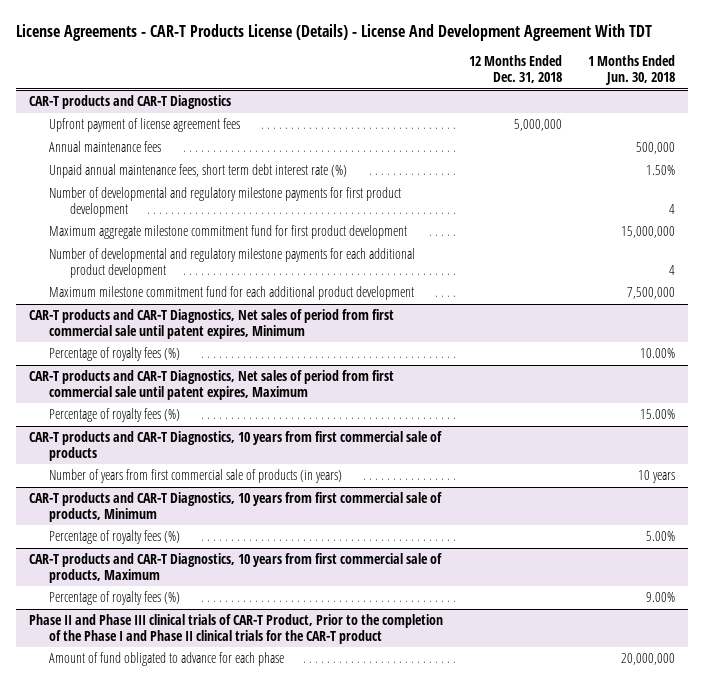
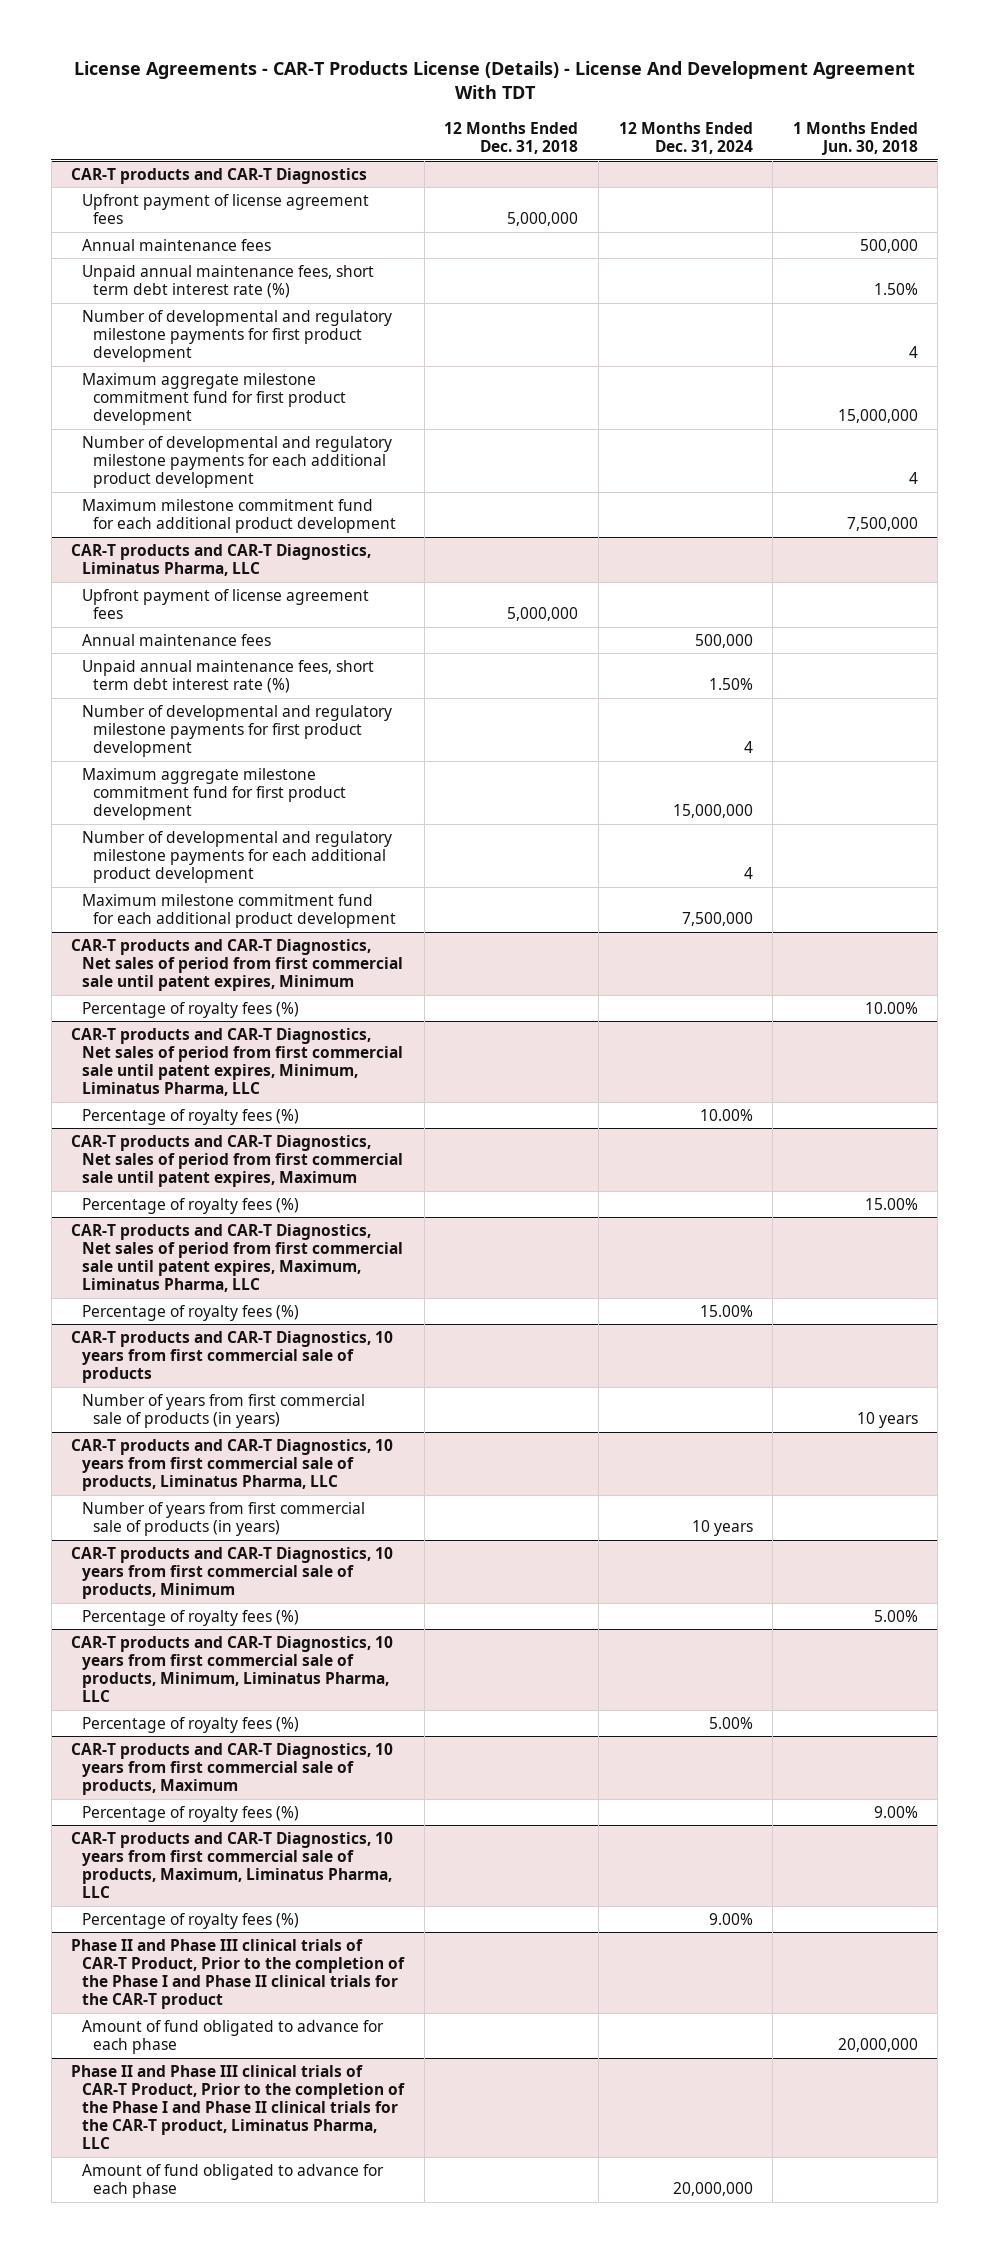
none -> [618,121,753,154] 12 Months Ended Dec. 31, 2024
none -> [71,543,372,576] CAR-T products and CAR-T Diagnostics, Liminatus Pharma, LLC
none -> [82,588,370,619] Upfront payment of license agreement fees
none -> [82,633,272,646] Annual maintenance fees
none -> [82,659,375,693] Unpaid annual maintenance fees, short term debt interest rate (%)
none -> [82,704,393,758] Number of developmental and regulatory milestone payments for first product development
none -> [82,767,347,821] Maximum aggregate milestone commitment fund for first product development
none -> [82,830,393,884] Number of developmental and regulatory milestone payments for each additional product development
none -> [82,893,397,928] Maximum milestone commitment fund for each additional product development
none -> [71,1027,404,1097] CAR-T products and CAR-T Diagnostics, Net sales of period from first commercial sale until patent expires, Minimum, Liminatus Pharma, LLC
none -> [82,1108,300,1125] Percentage of royalty fees (%)
none -> [71,1223,404,1293] CAR-T products and CAR-T Diagnostics, Net sales of period from first commercial sale until patent expires, Maximum, Liminatus Pharma, LLC
none -> [82,1304,300,1321] Percentage of royalty fees (%)
none -> [71,1438,394,1492] CAR-T products and CAR-T Diagnostics, 10 years from first commercial sale of products, Liminatus Pharma, LLC
none -> [82,1501,366,1536] Number of years from first commercial sale of products (in years)
none -> [71,1635,394,1703] CAR-T products and CAR-T Diagnostics, 10 years from first commercial sale of products, Minimum, Liminatus Pharma, LLC
none -> [82,1716,300,1733] Percentage of royalty fees (%)
none -> [71,1831,394,1899] CAR-T products and CAR-T Diagnostics, 10 years from first commercial sale of products, Maximum, Liminatus Pharma, LLC
none -> [82,1912,300,1929] Percentage of royalty fees (%)
none -> [71,2064,406,2150] Phase II and Phase III clinical trials of CAR-T Product, Prior to the completion of the Phase I and Phase II clinical trials for the CAR-T product, Liminatus Pharma, LLC
none -> [82,2163,385,2198] Amount of fund obligated to advance for each phase

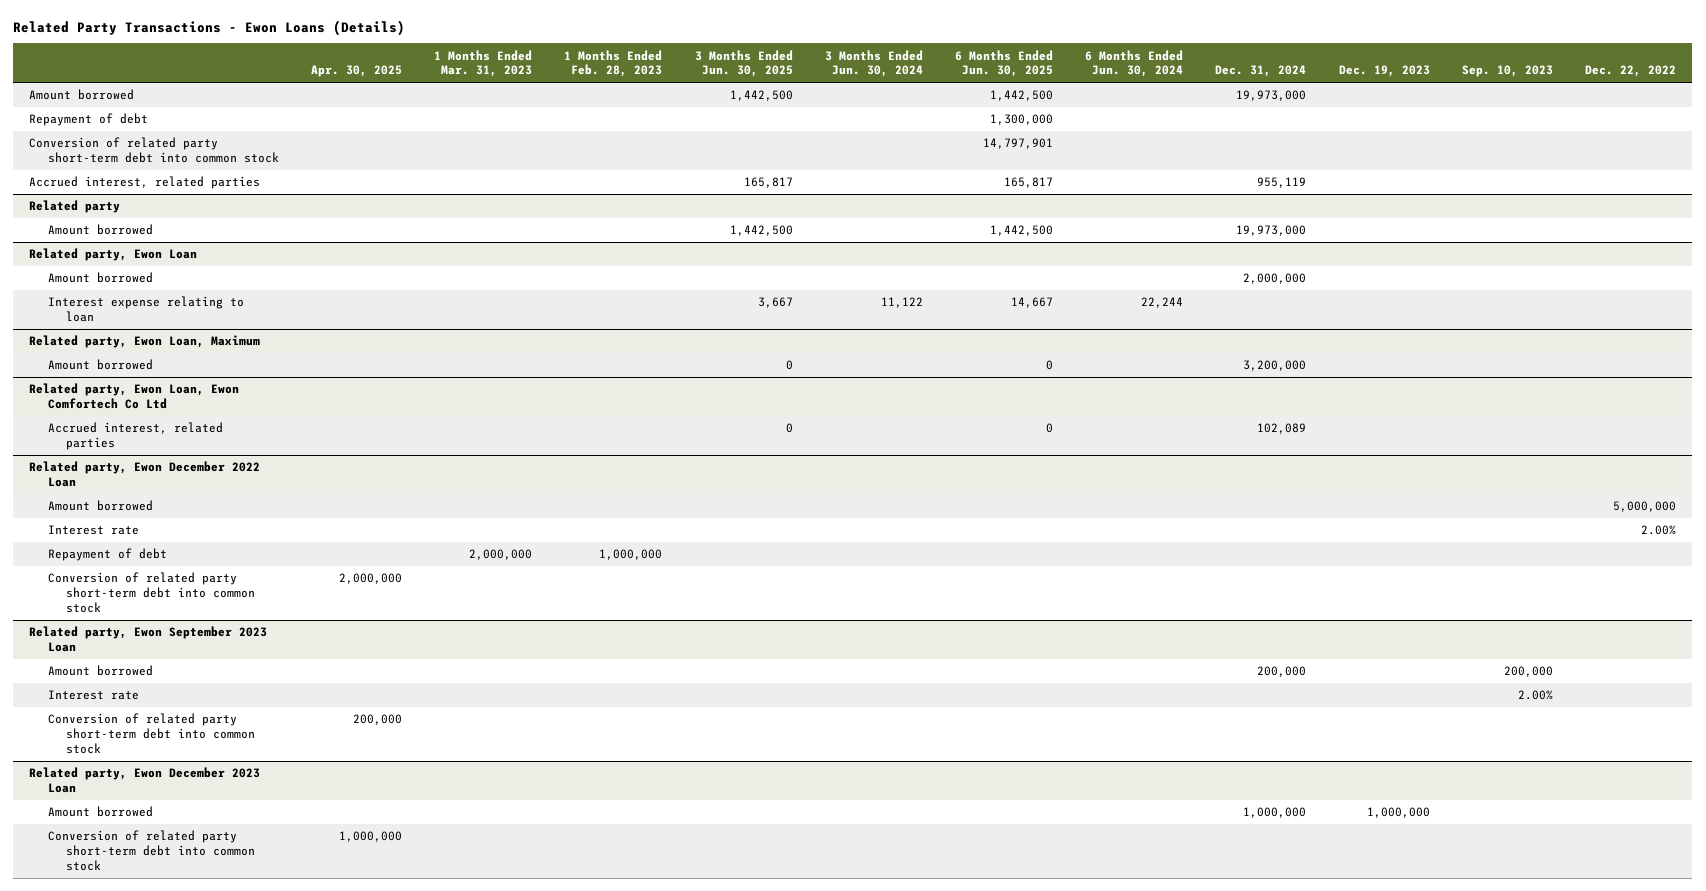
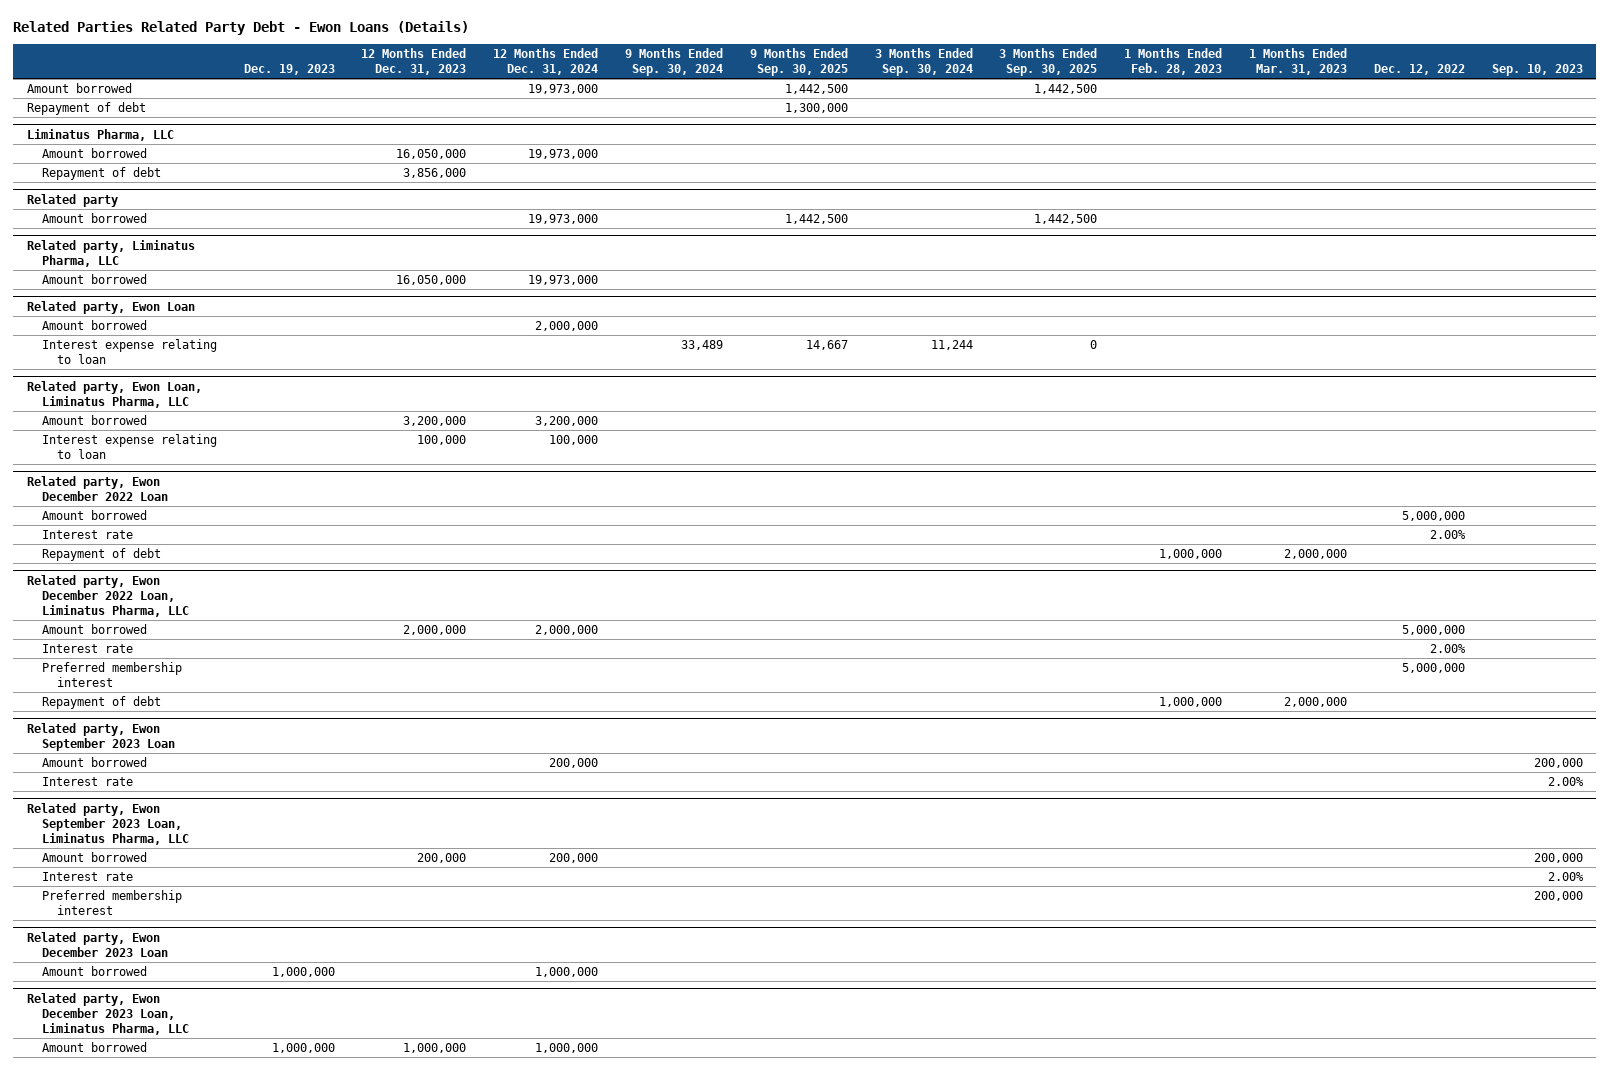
[13,19,406,36] Related Party Transactions - Ewon Loans (Details) -> [13,20,470,35] Related Parties Related Party Debt - Ewon Loans (Details)
[310,65,402,78] Apr. 30, 2025 -> none
[694,49,793,78] 3 Months Ended Jun. 30, 2025 -> none
[824,49,923,78] 3 Months Ended Jun. 30, 2024 -> none
[955,49,1054,78] 6 Months Ended Jun. 30, 2025 -> none
[1085,49,1184,78] 6 Months Ended Jun. 30, 2024 -> none
[1215,65,1307,78] Dec. 31, 2024 -> none
[1585,65,1677,78] Dec. 22, 2022 -> none
none -> [361,47,467,75] 12 Months Ended Dec. 31, 2023
none -> [493,47,599,75] 12 Months Ended Dec. 31, 2024
none -> [625,47,724,76] 9 Months Ended Sep. 30, 2024
none -> [749,47,848,76] 9 Months Ended Sep. 30, 2025
none -> [874,47,973,76] 3 Months Ended Sep. 30, 2024
none -> [999,47,1098,76] 3 Months Ended Sep. 30, 2025
none -> [1373,63,1465,75] Dec. 12, 2022
[29,137,279,164] Conversion of related party short-term debt into common stock -> none
[29,176,261,190] Accrued interest, related parties -> none
none -> [26,128,174,141] Liminatus Pharma, LLC
none -> [41,148,147,159] Amount borrowed
none -> [41,167,161,181] Repayment of debt
none -> [26,239,195,267] Related party, Liminatus Pharma, LLC
none -> [41,274,147,285] Amount borrowed
[29,335,261,349] Related party, Ewon Loan, Maximum -> [26,380,202,408] Related party, Ewon Loan, Liminatus Pharma, LLC
[29,383,240,410] Related party, Ewon Loan, Ewon Comfortech Co Ltd -> none
[47,422,223,451] Accrued interest, related parties -> none
none -> [41,434,217,460] Interest expense relating to loan
[47,572,255,613] Conversion of related party short-term debt into common stock -> none
none -> [26,574,189,617] Related party, Ewon December 2022 Loan, Liminatus Pharma, LLC
none -> [41,624,147,635] Amount borrowed
none -> [41,644,133,654] Interest rate
none -> [41,662,182,688] Preferred membership interest
none -> [41,696,161,710] Repayment of debt
[47,713,255,754] Conversion of related party short-term debt into common stock -> none
none -> [26,802,189,845] Related party, Ewon September 2023 Loan, Liminatus Pharma, LLC
none -> [41,852,147,863] Amount borrowed
none -> [41,872,133,882] Interest rate
none -> [41,890,182,916] Preferred membership interest
[47,830,255,871] Conversion of related party short-term debt into common stock -> none
none -> [26,992,189,1035] Related party, Ewon December 2023 Loan, Liminatus Pharma, LLC
none -> [41,1042,147,1053] Amount borrowed

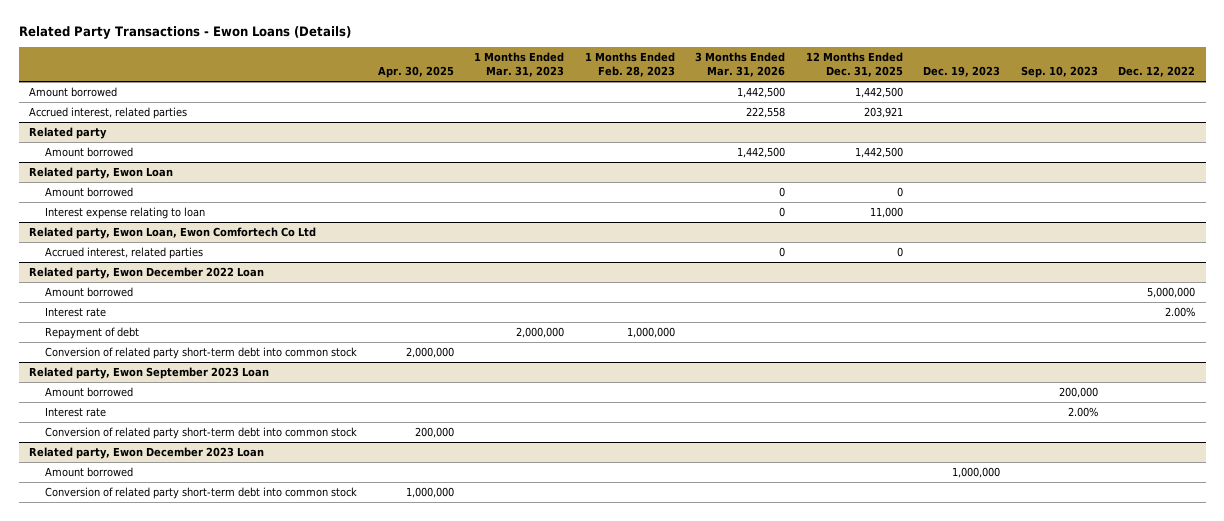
[13,20,470,35] Related Parties Related Party Debt - Ewon Loans (Details) -> [18,25,351,39] Related Party Transactions - Ewon Loans (Details)
[361,47,467,75] 12 Months Ended Dec. 31, 2023 -> none
[493,47,599,75] 12 Months Ended Dec. 31, 2024 -> none
[625,47,724,76] 9 Months Ended Sep. 30, 2024 -> none
[749,47,848,76] 9 Months Ended Sep. 30, 2025 -> none
[874,47,973,76] 3 Months Ended Sep. 30, 2024 -> none
[999,47,1098,76] 3 Months Ended Sep. 30, 2025 -> none
none -> [377,66,454,79] Apr. 30, 2025
none -> [695,52,786,78] 3 Months Ended Mar. 31, 2026
none -> [805,52,903,78] 12 Months Ended Dec. 31, 2025
[26,102,146,116] Repayment of debt -> none
[26,128,174,141] Liminatus Pharma, LLC -> none
[41,148,147,159] Amount borrowed -> none
[41,167,161,181] Repayment of debt -> none
none -> [28,107,187,120] Accrued interest, related parties
[26,239,195,267] Related party, Liminatus Pharma, LLC -> none
[41,274,147,285] Amount borrowed -> none
[26,380,202,408] Related party, Ewon Loan, Liminatus Pharma, LLC -> none
[41,415,147,426] Amount borrowed -> none
[41,434,217,460] Interest expense relating to loan -> none
none -> [28,227,316,240] Related party, Ewon Loan, Ewon Comfortech Co Ltd
none -> [45,247,204,260] Accrued interest, related parties
[26,574,189,617] Related party, Ewon December 2022 Loan, Liminatus Pharma, LLC -> none
[41,624,147,635] Amount borrowed -> none
[41,644,133,654] Interest rate -> none
[41,662,182,688] Preferred membership interest -> none
[41,696,161,710] Repayment of debt -> none
none -> [45,347,358,360] Conversion of related party short-term debt into common stock
[26,802,189,845] Related party, Ewon September 2023 Loan, Liminatus Pharma, LLC -> none
[41,852,147,863] Amount borrowed -> none
[41,872,133,882] Interest rate -> none
[41,890,182,916] Preferred membership interest -> none
none -> [45,427,358,440] Conversion of related party short-term debt into common stock
[26,992,189,1035] Related party, Ewon December 2023 Loan, Liminatus Pharma, LLC -> none
[41,1042,147,1053] Amount borrowed -> none
none -> [45,487,358,500] Conversion of related party short-term debt into common stock

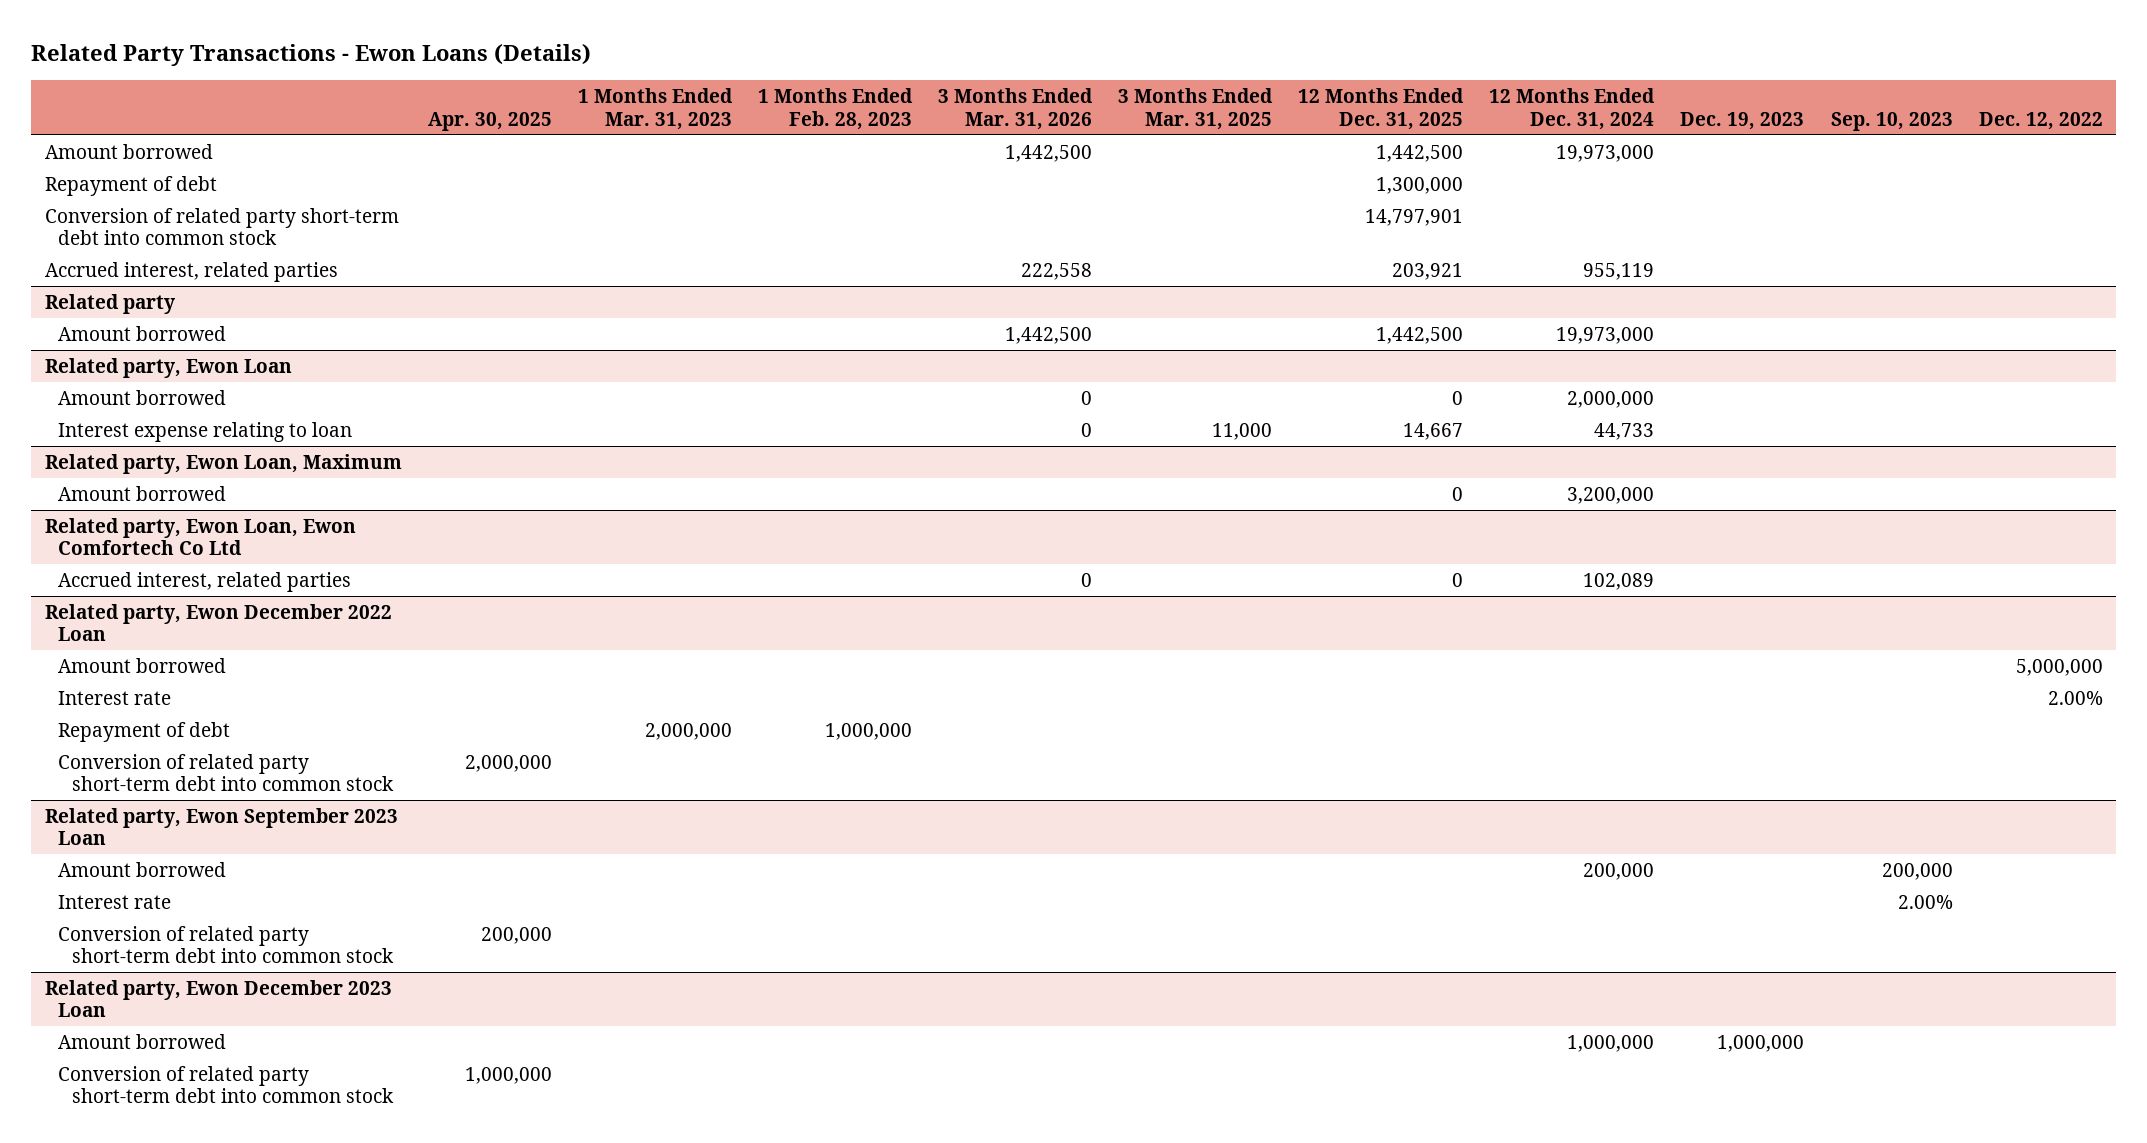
none -> [1118,87,1274,130] 3 Months Ended Mar. 31, 2025
none -> [1489,87,1656,130] 12 Months Ended Dec. 31, 2024
none -> [44,175,217,196] Repayment of debt
none -> [44,207,399,246] Conversion of related party short-term debt into common stock
[869,207,903,219] 11,000 -> [1403,422,1464,440] 14,667
none -> [44,453,402,474] Related party, Ewon Loan, Maximum
none -> [58,485,227,501] Amount borrowed

